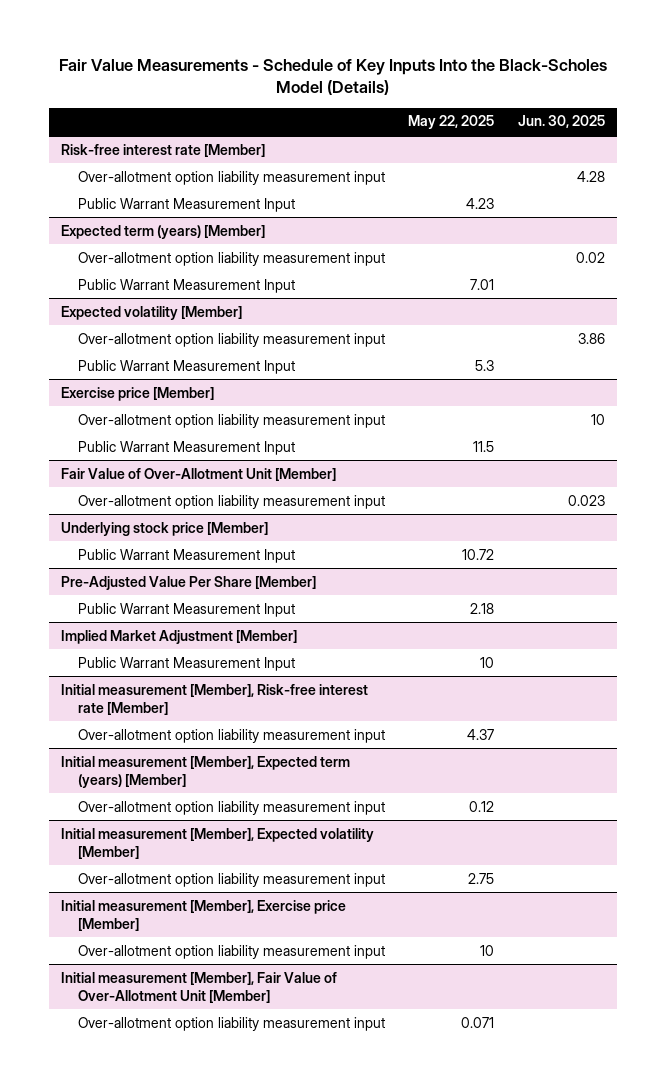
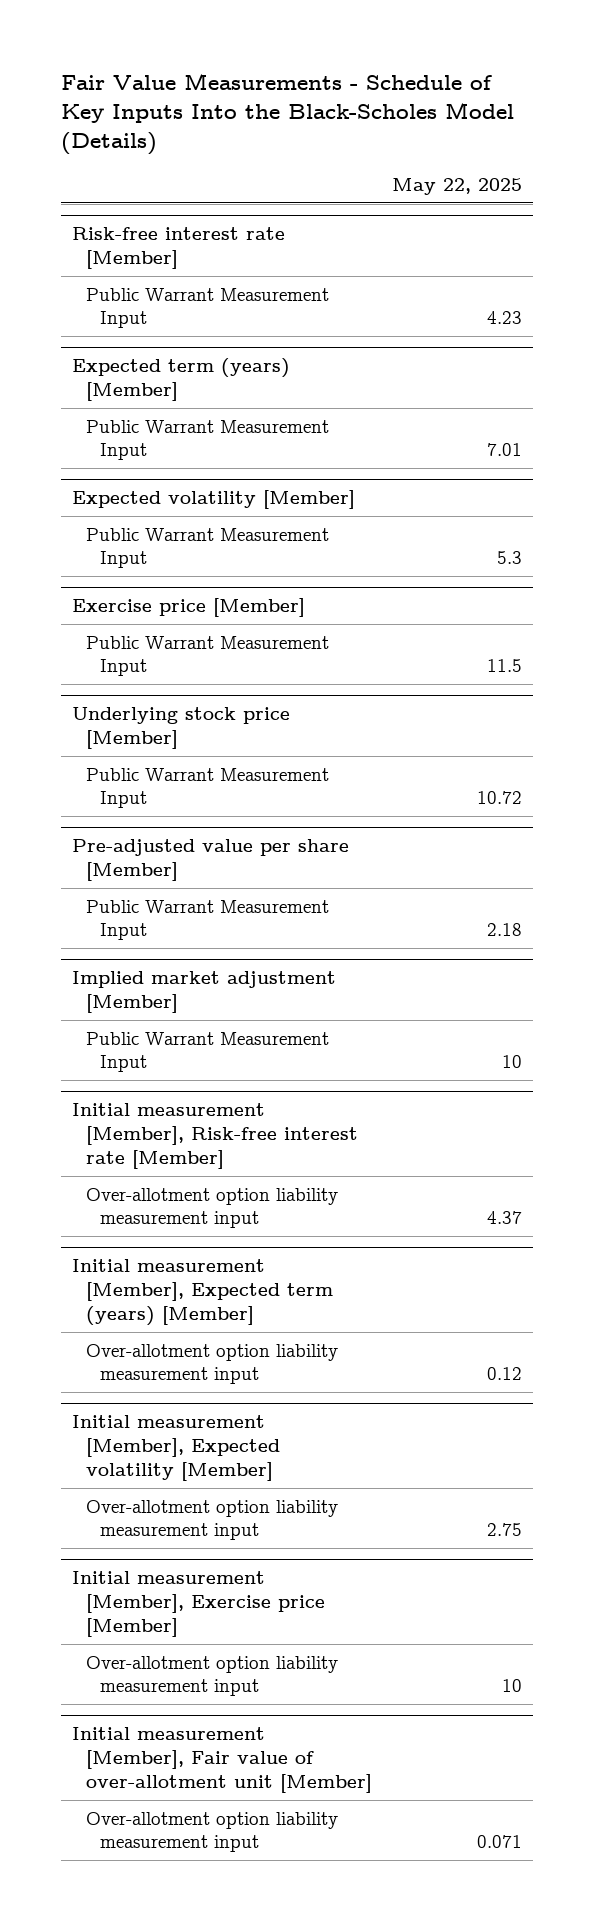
[517,115,605,129] Jun. 30, 2025 -> none
[77,170,385,185] Over-allotment option liability measurement input -> none
[77,251,385,266] Over-allotment option liability measurement input -> none
[77,332,385,347] Over-allotment option liability measurement input -> none
[77,413,385,428] Over-allotment option liability measurement input -> none
[61,467,337,481] Fair Value of Over-Allotment Unit [Member] -> none
[77,494,385,509] Over-allotment option liability measurement input -> none
[61,575,317,590] Pre-Adjusted Value Per Share [Member] -> [71,839,349,882] Pre-adjusted value per share [Member]
[61,629,298,644] Implied Market Adjustment [Member] -> [71,971,336,1014] Implied market adjustment [Member]
[61,971,338,1003] Initial measurement [Member], Fair Value of Over-Allotment Unit [Member] -> [71,1727,372,1793] Initial measurement [Member], Fair value of over-allotment unit [Member]

